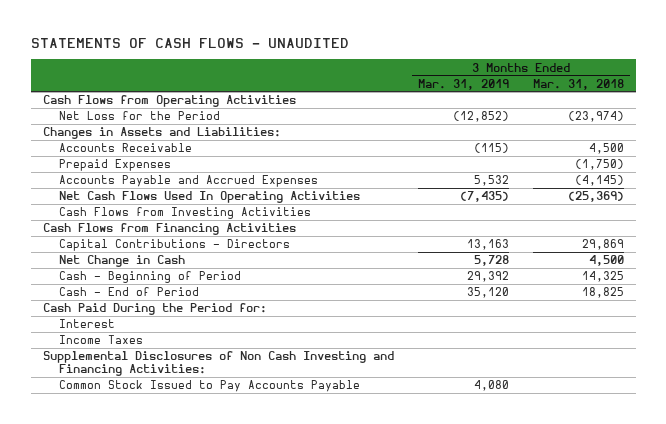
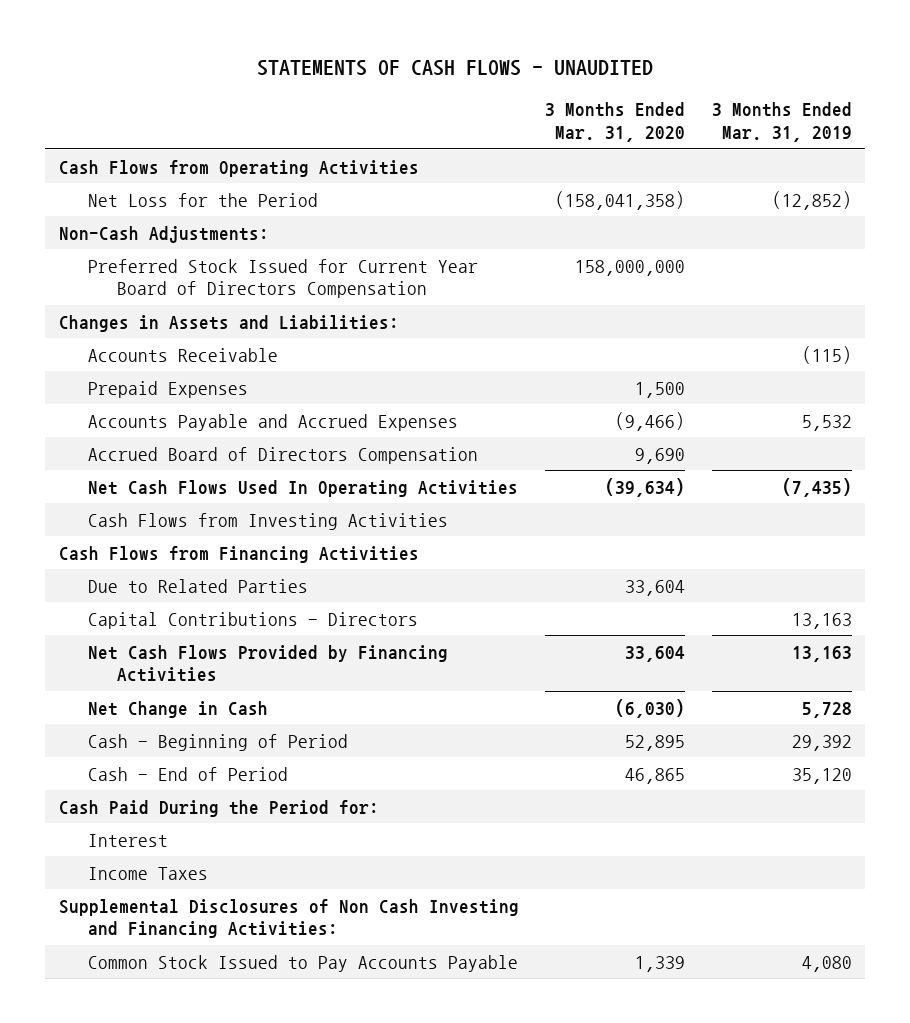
[532,78,624,90] Mar. 31, 2018 -> none
none -> [545,102,686,143] 3 Months Ended Mar. 31, 2020
none -> [58,225,269,243] Non-Cash Adjustments:
none -> [87,258,478,299] Preferred Stock Issued for Current Year Board of Directors Compensation
none -> [87,446,478,464] Accrued Board of Directors Compensation
none -> [87,578,308,593] Due to Related Parties
none -> [87,644,448,683] Net Cash Flows Provided by Financing Activities

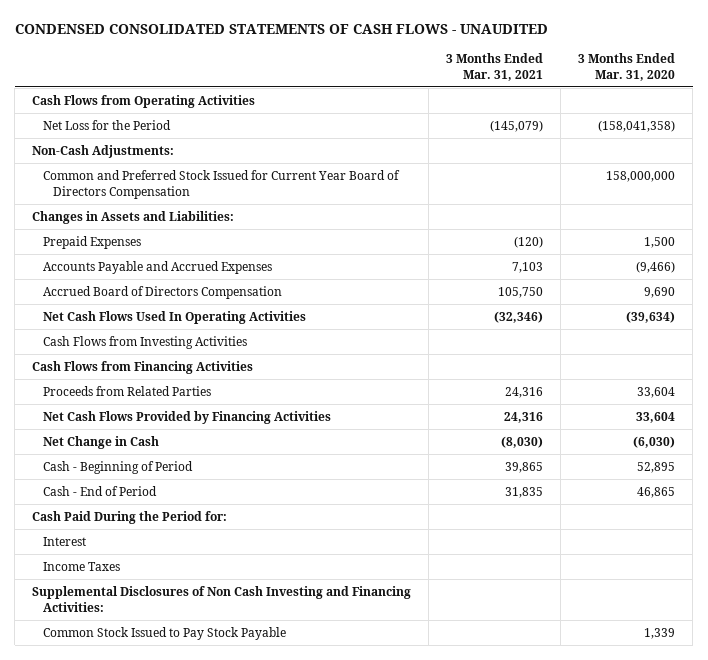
[257,60,654,77] STATEMENTS OF CASH FLOWS - UNAUDITED -> [14,23,548,34] CONDENSED CONSOLIDATED STATEMENTS OF CASH FLOWS - UNAUDITED
[711,102,852,143] 3 Months Ended Mar. 31, 2019 -> none
none -> [446,52,544,81] 3 Months Ended Mar. 31, 2021
[87,258,478,299] Preferred Stock Issued for Current Year Board of Directors Compensation -> [42,170,400,199] Common and Preferred Stock Issued for Current Year Board of Directors Compensation
[87,347,278,362] Accounts Receivable -> none
[87,611,418,629] Capital Contributions - Directors -> none
[87,578,308,593] Due to Related Parties -> [42,386,211,397] Proceeds from Related Parties
[87,954,518,972] Common Stock Issued to Pay Accounts Payable -> [42,627,286,641] Common Stock Issued to Pay Stock Payable

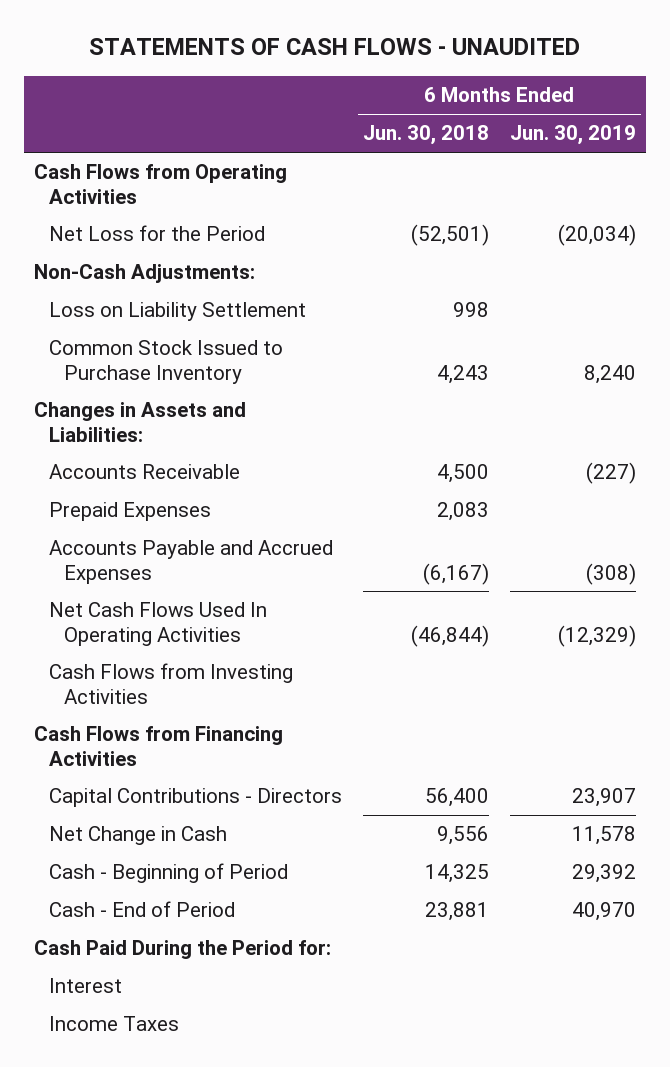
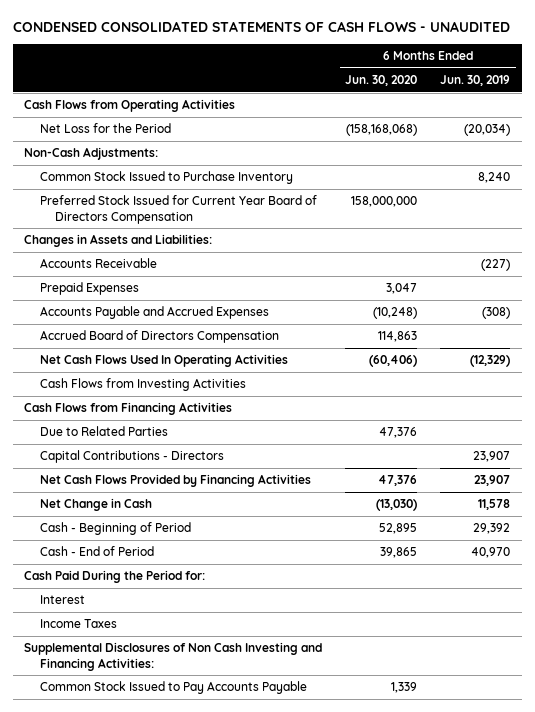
[88,38,580,56] STATEMENTS OF CASH FLOWS - UNAUDITED -> [13,20,511,32] CONDENSED CONSOLIDATED STATEMENTS OF CASH FLOWS - UNAUDITED
[362,125,489,146] Jun. 30, 2018 -> none
none -> [345,75,418,87] Jun. 30, 2020
[49,302,307,322] Loss on Liability Settlement -> none
none -> [39,195,317,224] Preferred Stock Issued for Current Year Board of Directors Compensation
none -> [39,330,279,344] Accrued Board of Directors Compensation
none -> [39,426,168,437] Due to Related Parties
none -> [39,474,311,488] Net Cash Flows Provided by Financing Activities
none -> [24,642,323,671] Supplemental Disclosures of Non Cash Investing and Financing Activities:
none -> [39,681,307,695] Common Stock Issued to Pay Accounts Payable

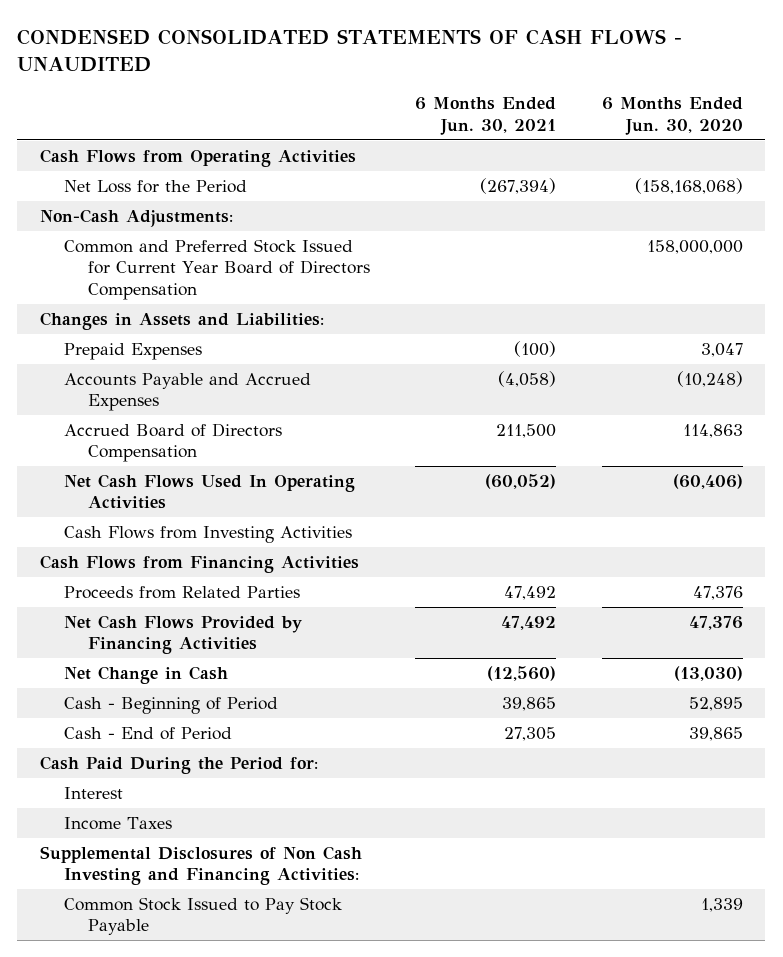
[440,75,511,87] Jun. 30, 2019 -> none
none -> [415,97,557,135] 6 Months Ended Jun. 30, 2021
[39,171,293,185] Common Stock Issued to Purchase Inventory -> none
[39,195,317,224] Preferred Stock Issued for Current Year Board of Directors Compensation -> [64,238,371,301] Common and Preferred Stock Issued for Current Year Board of Directors Compensation
[39,258,157,269] Accounts Receivable -> none
[39,450,224,464] Capital Contributions - Directors -> none
[39,426,168,437] Due to Related Parties -> [64,585,301,599] Proceeds from Related Parties
[39,681,307,695] Common Stock Issued to Pay Accounts Payable -> [64,896,343,936] Common Stock Issued to Pay Stock Payable

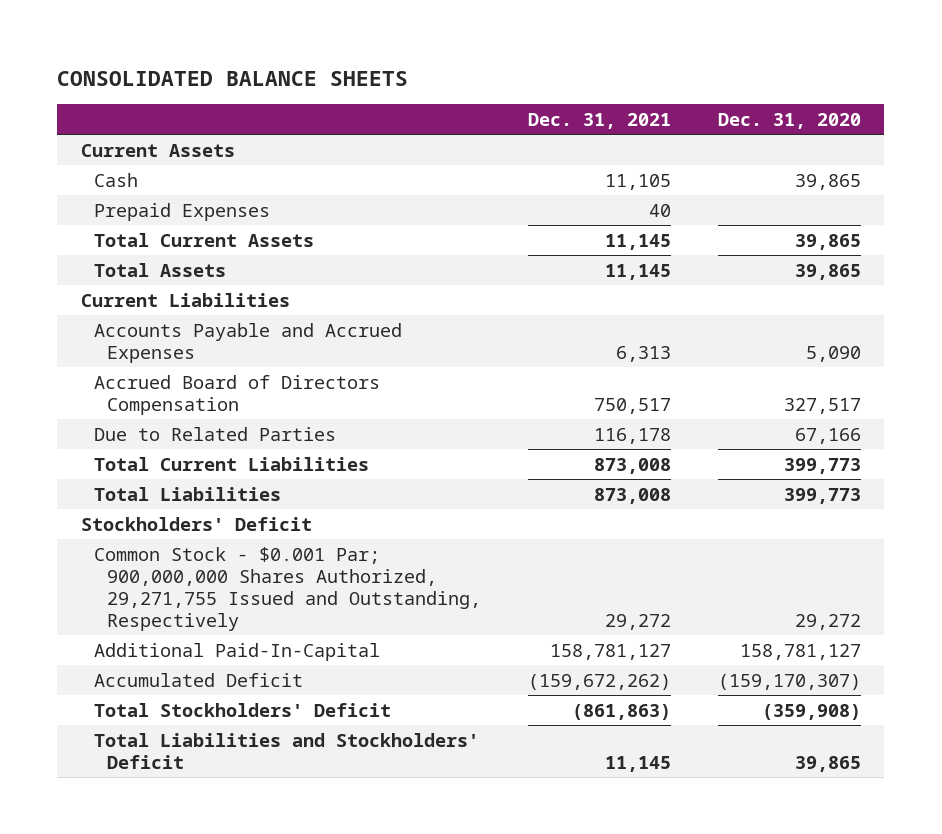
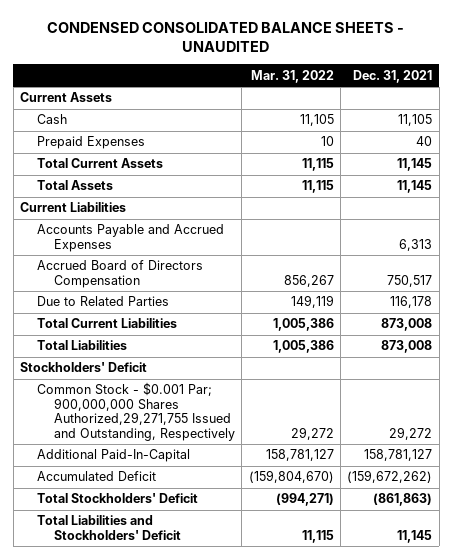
[57,70,409,86] CONSOLIDATED BALANCE SHEETS -> [47,21,405,52] CONDENSED CONSOLIDATED BALANCE SHEETS - UNAUDITED
[717,112,861,129] Dec. 31, 2020 -> none
none -> [250,69,334,83] Mar. 31, 2022
[93,546,482,631] Common Stock - $0.001 Par; 900,000,000 Shares Authorized, 29,271,755 Issued and Outstanding, Respectively -> [37,382,236,441] Common Stock - $0.001 Par; 900,000,000 Shares Authorized,29,271,755 Issued and Outstanding, Respectively

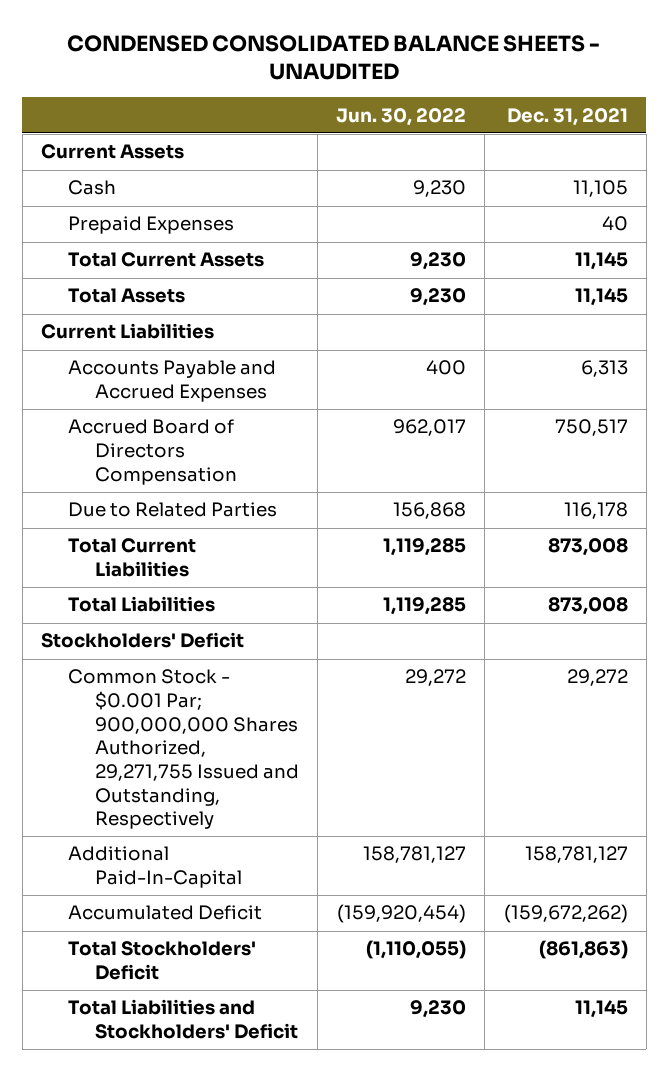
[250,69,334,83] Mar. 31, 2022 -> none
none -> [336,107,467,126] Jun. 30, 2022
[37,382,236,441] Common Stock - $0.001 Par; 900,000,000 Shares Authorized,29,271,755 Issued and Outstanding, Respectively -> [68,669,300,830] Common Stock - $0.001 Par; 900,000,000 Shares Authorized, 29,271,755 Issued and Outstanding, Respectively

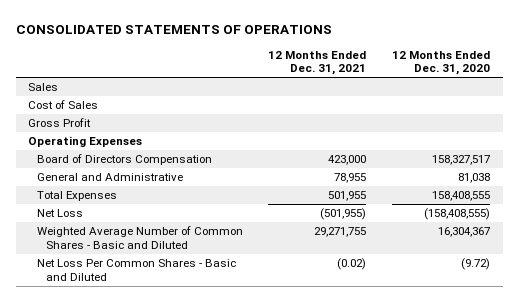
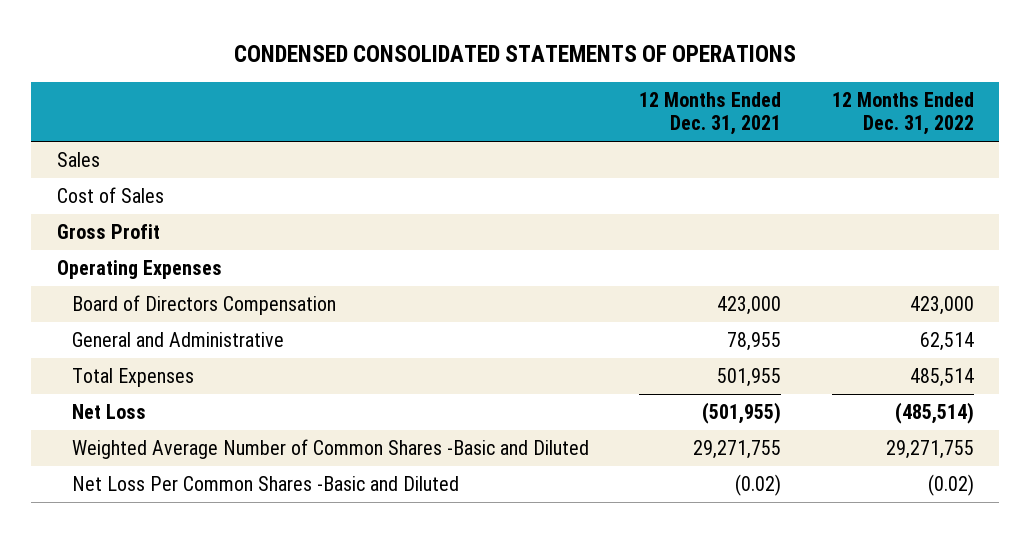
[15,24,332,34] CONSOLIDATED STATEMENTS OF OPERATIONS -> [234,45,797,63] CONDENSED CONSOLIDATED STATEMENTS OF OPERATIONS
[391,50,490,76] 12 Months Ended Dec. 31, 2020 -> none
none -> [831,92,974,136] 12 Months Ended Dec. 31, 2022
[37,226,244,249] Weighted Average Number of Common Shares - Basic and Diluted -> [71,439,589,460] Weighted Average Number of Common Shares -Basic and Diluted
[37,259,237,281] Net Loss Per Common Shares - Basic and Diluted -> [71,476,459,492] Net Loss Per Common Shares -Basic and Diluted

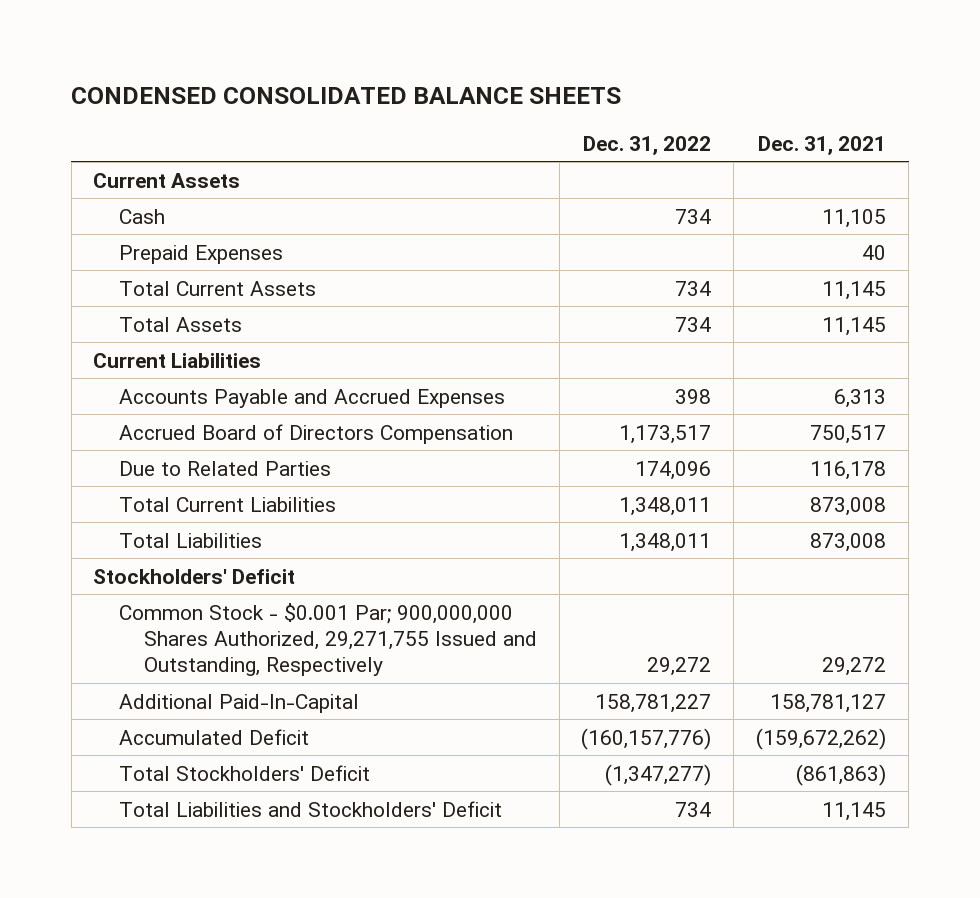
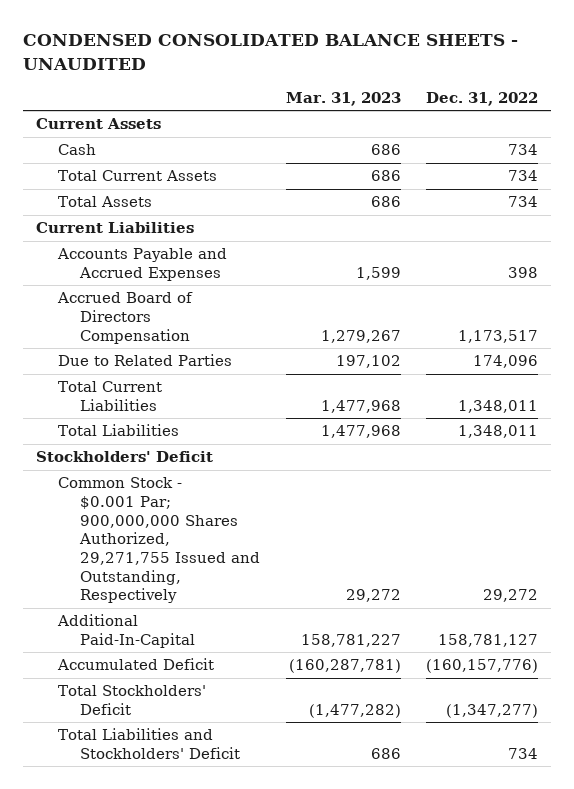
[71,86,622,104] CONDENSED CONSOLIDATED BALANCE SHEETS -> [23,34,519,70] CONDENSED CONSOLIDATED BALANCE SHEETS - UNAUDITED
[758,135,887,155] Dec. 31, 2021 -> none
none -> [285,91,401,106] Mar. 31, 2023
[118,244,283,264] Prepaid Expenses -> none
[595,693,712,713] 158,781,227 -> [438,633,539,647] 158,781,127

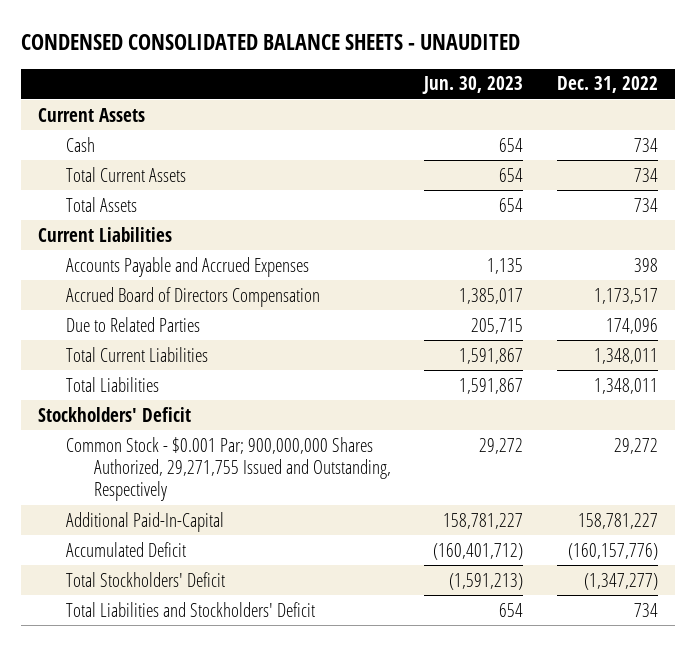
[285,91,401,106] Mar. 31, 2023 -> none
none -> [422,76,524,95] Jun. 30, 2023
[438,633,539,647] 158,781,127 -> [578,512,659,529] 158,781,227

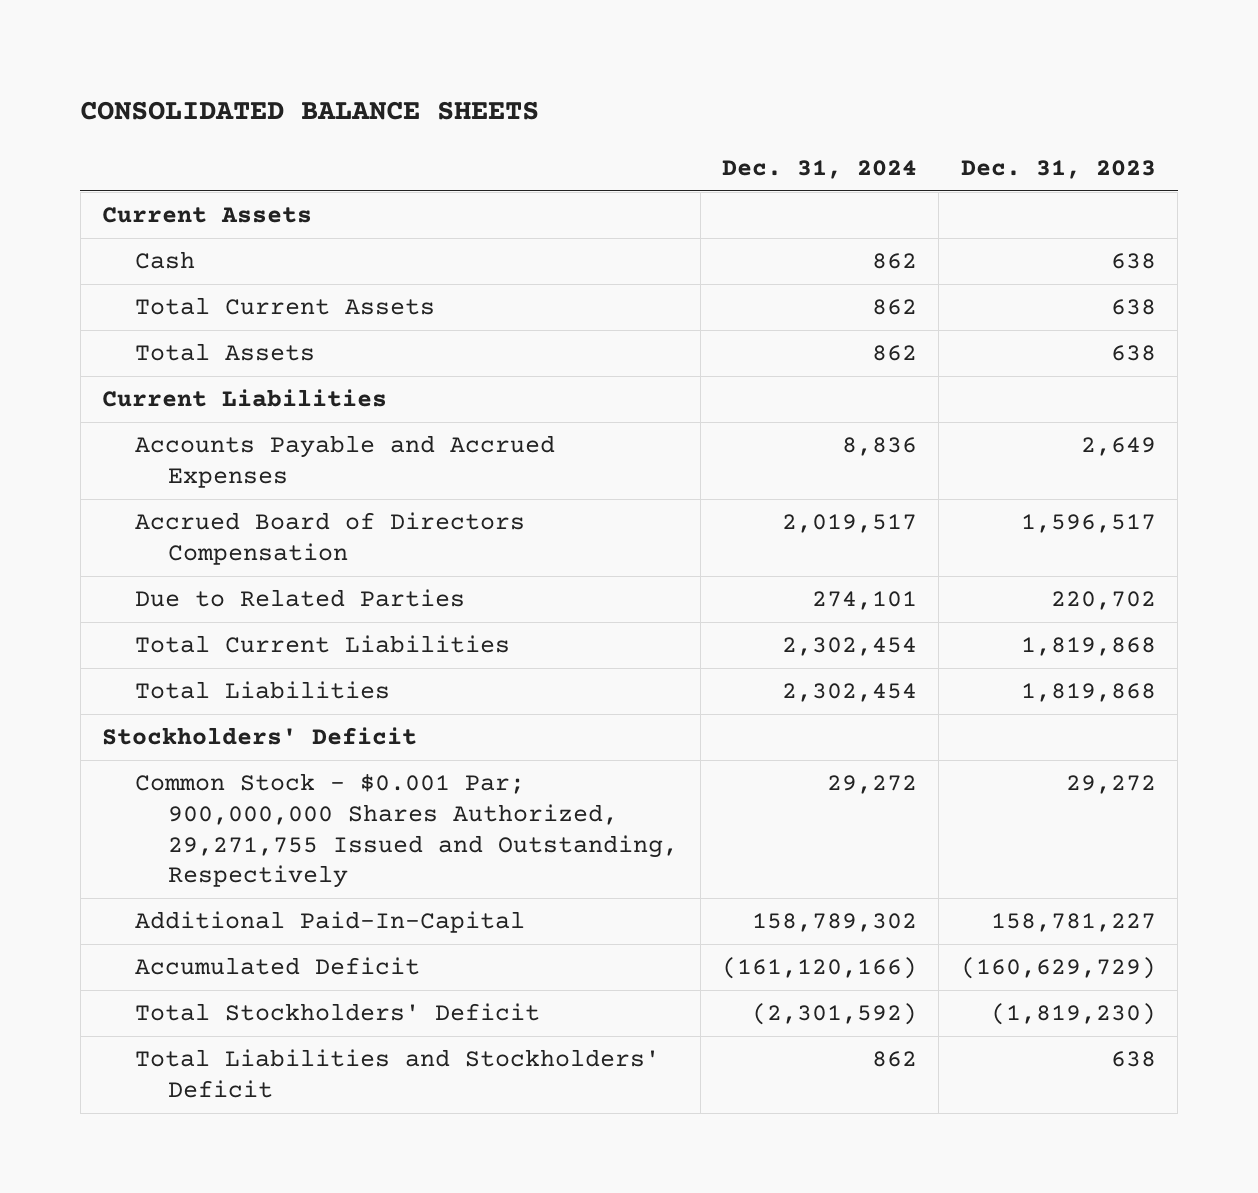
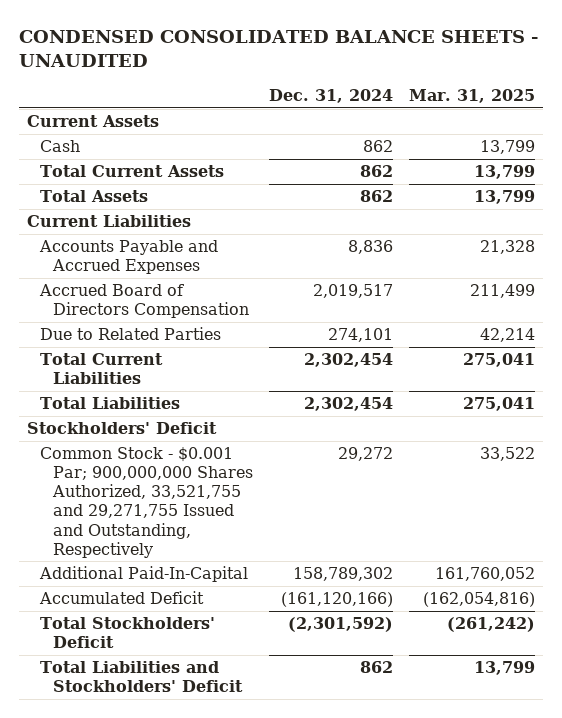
[80,101,540,121] CONSOLIDATED BALANCE SHEETS -> [18,30,538,68] CONDENSED CONSOLIDATED BALANCE SHEETS - UNAUDITED
[960,159,1156,179] Dec. 31, 2023 -> none
none -> [409,89,536,104] Mar. 31, 2025
[135,773,679,889] Common Stock - $0.001 Par; 900,000,000 Shares Authorized, 29,271,755 Issued and Outstanding, Respectively -> [40,447,254,558] Common Stock - $0.001 Par; 900,000,000 Shares Authorized, 33,521,755 and 29,271,755 Issued and Outstanding, Respectively

